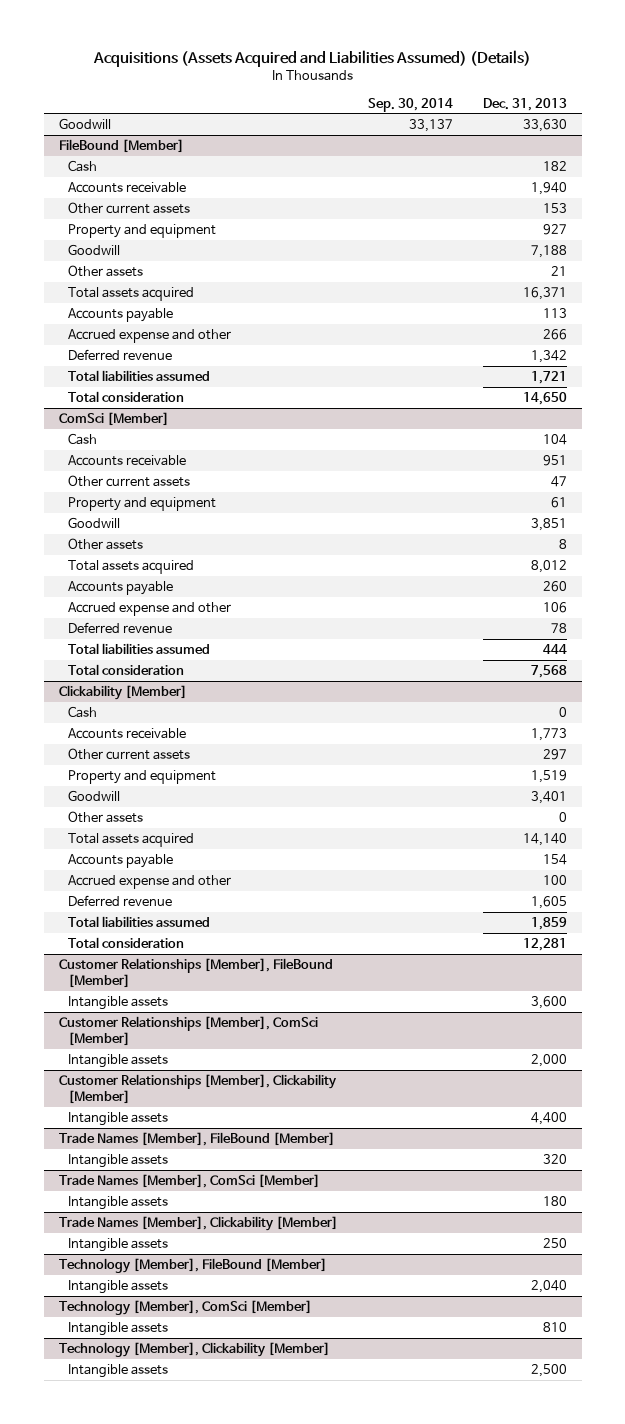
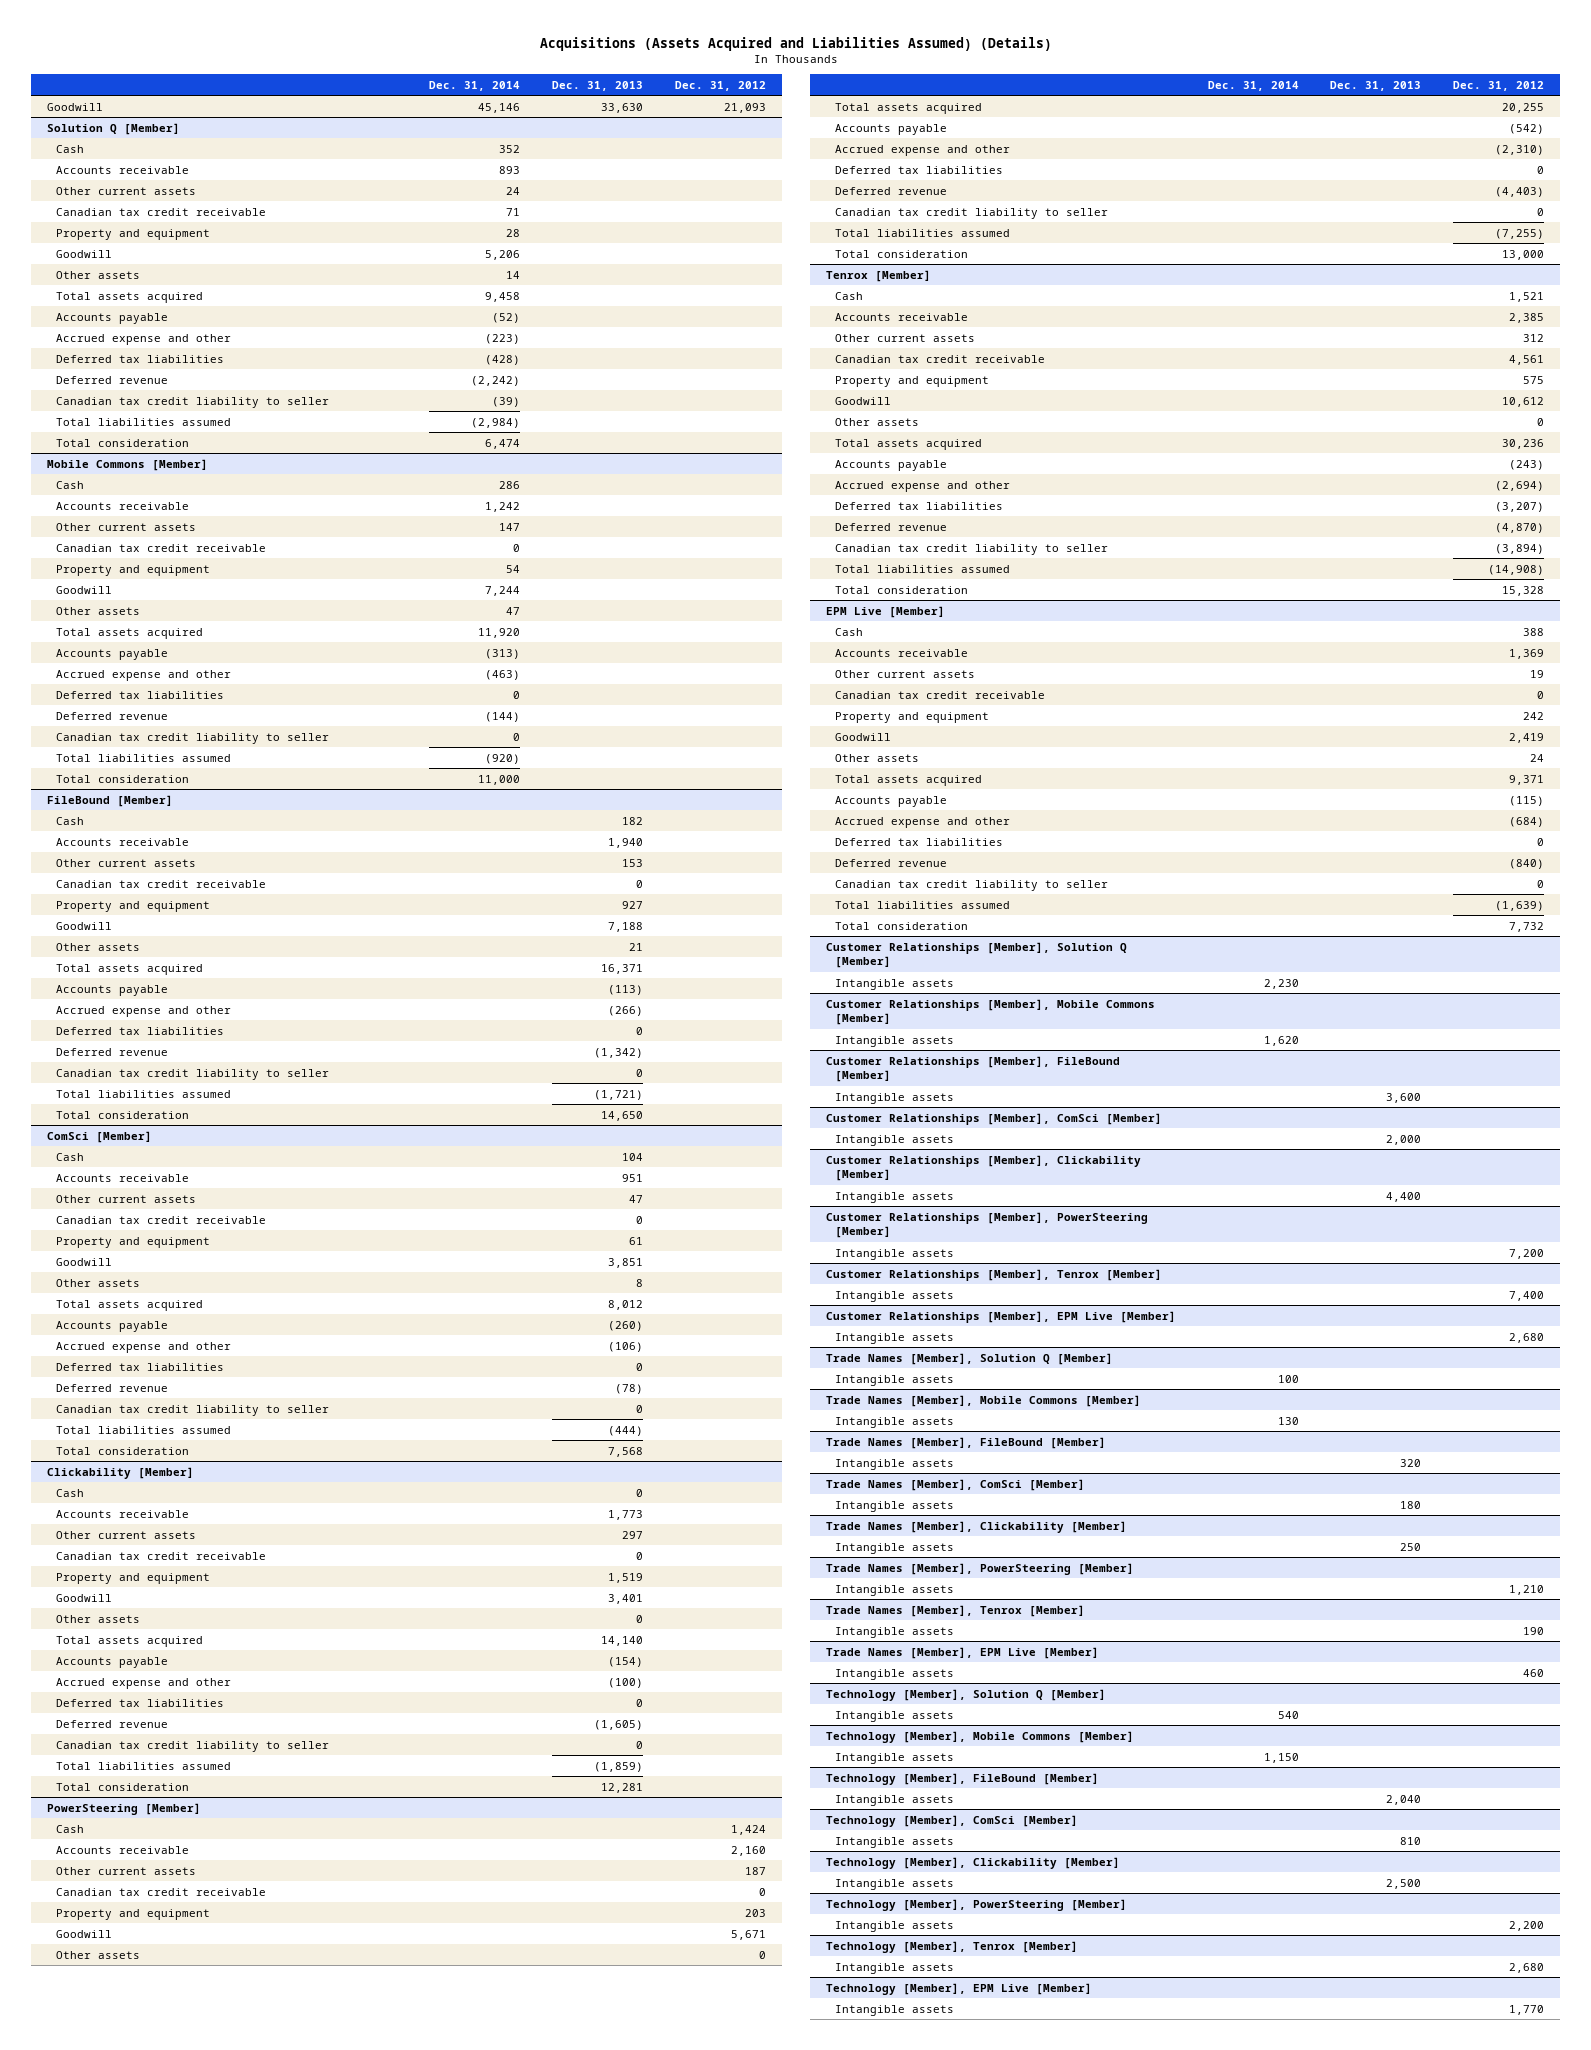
[367,97,453,112] Sep. 30, 2014 -> none
none -> [428,80,520,91] Dec. 31, 2014
none -> [674,80,766,91] Dec. 31, 2012
none -> [46,122,180,135] Solution Q [Member]
none -> [56,144,85,153] Cash
none -> [56,165,190,174] Accounts receivable
none -> [56,186,197,195] Other current assets
none -> [56,207,267,216] Canadian tax credit receivable
none -> [56,228,211,240] Property and equipment
none -> [56,249,113,258] Goodwill
none -> [56,270,141,279] Other assets
none -> [56,291,204,303] Total assets acquired
none -> [56,312,169,324] Accounts payable
none -> [56,333,232,345] Accrued expense and other
none -> [56,354,225,363] Deferred tax liabilities
none -> [56,375,169,384] Deferred revenue
none -> [56,396,330,408] Canadian tax credit liability to seller
none -> [56,417,232,426] Total liabilities assumed
none -> [56,438,190,447] Total consideration
none -> [46,458,208,471] Mobile Commons [Member]
none -> [56,480,85,489] Cash
none -> [56,501,190,510] Accounts receivable
none -> [56,522,197,531] Other current assets
none -> [56,543,267,552] Canadian tax credit receivable
none -> [56,564,211,576] Property and equipment
none -> [56,585,113,594] Goodwill
none -> [56,606,141,615] Other assets
none -> [56,627,204,639] Total assets acquired
none -> [56,648,169,660] Accounts payable
none -> [56,669,232,681] Accrued expense and other
none -> [56,690,225,699] Deferred tax liabilities
none -> [56,711,169,720] Deferred revenue
none -> [56,732,330,744] Canadian tax credit liability to seller
none -> [56,753,232,762] Total liabilities assumed
none -> [56,774,190,783] Total consideration
none -> [56,879,267,888] Canadian tax credit receivable
[542,307,567,318] 113 -> [607,984,643,995] (113)
[542,328,567,340] 266 -> [607,1005,643,1016] (266)
none -> [56,1026,225,1035] Deferred tax liabilities
[530,349,567,363] 1,342 -> [593,1047,643,1058] (1,342)
none -> [56,1068,330,1080] Canadian tax credit liability to seller
[530,370,567,384] 1,721 -> [593,1089,643,1100] (1,721)
none -> [56,1215,267,1224] Canadian tax credit receivable
[542,580,567,592] 260 -> [607,1320,643,1331] (260)
[542,601,567,613] 106 -> [607,1341,643,1352] (106)
none -> [56,1362,225,1371] Deferred tax liabilities
[550,622,567,633] 78 -> [614,1383,643,1394] (78)
none -> [56,1404,330,1416] Canadian tax credit liability to seller
[542,643,567,654] 444 -> [607,1425,643,1436] (444)
none -> [56,1551,267,1560] Canadian tax credit receivable
[542,853,567,865] 154 -> [607,1656,643,1667] (154)
[542,874,567,885] 100 -> [607,1677,643,1688] (100)
none -> [56,1698,225,1707] Deferred tax liabilities
[530,895,567,909] 1,605 -> [593,1719,643,1730] (1,605)
none -> [56,1740,330,1752] Canadian tax credit liability to seller
[530,916,567,930] 1,859 -> [593,1761,643,1772] (1,859)
none -> [46,1802,201,1815] PowerSteering [Member]
none -> [56,1824,85,1833] Cash
none -> [56,1845,190,1854] Accounts receivable
none -> [56,1866,197,1875] Other current assets
none -> [56,1887,267,1896] Canadian tax credit receivable
none -> [56,1908,211,1920] Property and equipment
none -> [56,1929,113,1938] Goodwill
none -> [56,1950,141,1959] Other assets
none -> [835,102,983,114] Total assets acquired
none -> [835,123,948,135] Accounts payable
none -> [835,144,1011,156] Accrued expense and other
none -> [835,165,1004,174] Deferred tax liabilities
none -> [835,186,948,195] Deferred revenue
none -> [835,207,1109,219] Canadian tax credit liability to seller
none -> [835,228,1011,237] Total liabilities assumed
none -> [835,249,969,258] Total consideration
none -> [825,269,931,282] Tenrox [Member]
none -> [835,291,864,300] Cash
none -> [835,312,969,321] Accounts receivable
none -> [835,333,976,342] Other current assets
none -> [835,354,1046,363] Canadian tax credit receivable
none -> [835,375,990,387] Property and equipment
none -> [835,396,892,405] Goodwill
none -> [835,417,920,426] Other assets
none -> [835,438,983,450] Total assets acquired
none -> [835,459,948,471] Accounts payable
none -> [835,480,1011,492] Accrued expense and other
none -> [835,501,1004,510] Deferred tax liabilities
none -> [835,522,948,531] Deferred revenue
none -> [835,543,1109,555] Canadian tax credit liability to seller
none -> [835,564,1011,573] Total liabilities assumed
none -> [835,585,969,594] Total consideration
none -> [825,605,945,618] EPM Live [Member]
none -> [835,627,864,636] Cash
none -> [835,648,969,657] Accounts receivable
none -> [835,669,976,678] Other current assets
none -> [835,690,1046,699] Canadian tax credit receivable
none -> [835,711,990,723] Property and equipment
none -> [835,732,892,741] Goodwill
none -> [835,753,920,762] Other assets
none -> [835,774,983,786] Total assets acquired
none -> [835,795,948,807] Accounts payable
none -> [835,816,1011,828] Accrued expense and other
none -> [835,837,1004,846] Deferred tax liabilities
none -> [835,858,948,867] Deferred revenue
none -> [835,879,1109,891] Canadian tax credit liability to seller
none -> [835,900,1011,909] Total liabilities assumed
none -> [835,921,969,930] Total consideration
none -> [825,941,1127,968] Customer Relationships [Member], Solution Q [Member]
none -> [835,978,955,990] Intangible assets
none -> [825,998,1155,1025] Customer Relationships [Member], Mobile Commons [Member]
none -> [835,1035,955,1047] Intangible assets
none -> [825,1211,1148,1238] Customer Relationships [Member], PowerSteering [Member]
none -> [835,1248,955,1260] Intangible assets
none -> [825,1268,1162,1281] Customer Relationships [Member], Tenrox [Member]
none -> [835,1290,955,1302] Intangible assets
none -> [825,1310,1176,1323] Customer Relationships [Member], EPM Live [Member]
none -> [835,1332,955,1344] Intangible assets
none -> [825,1352,1113,1365] Trade Names [Member], Solution Q [Member]
none -> [835,1374,955,1386] Intangible assets
none -> [825,1394,1141,1407] Trade Names [Member], Mobile Commons [Member]
none -> [835,1416,955,1428] Intangible assets
none -> [825,1562,1134,1575] Trade Names [Member], PowerSteering [Member]
none -> [835,1584,955,1596] Intangible assets
none -> [825,1604,1085,1617] Trade Names [Member], Tenrox [Member]
none -> [835,1626,955,1638] Intangible assets
none -> [825,1646,1099,1659] Trade Names [Member], EPM Live [Member]
none -> [835,1668,955,1680] Intangible assets
none -> [825,1688,1106,1701] Technology [Member], Solution Q [Member]
none -> [835,1710,955,1722] Intangible assets
none -> [825,1730,1134,1743] Technology [Member], Mobile Commons [Member]
none -> [835,1752,955,1764] Intangible assets
none -> [825,1898,1127,1911] Technology [Member], PowerSteering [Member]
none -> [835,1920,955,1932] Intangible assets
none -> [825,1940,1078,1953] Technology [Member], Tenrox [Member]
none -> [835,1962,955,1974] Intangible assets
none -> [825,1982,1092,1995] Technology [Member], EPM Live [Member]
none -> [835,2004,955,2016] Intangible assets

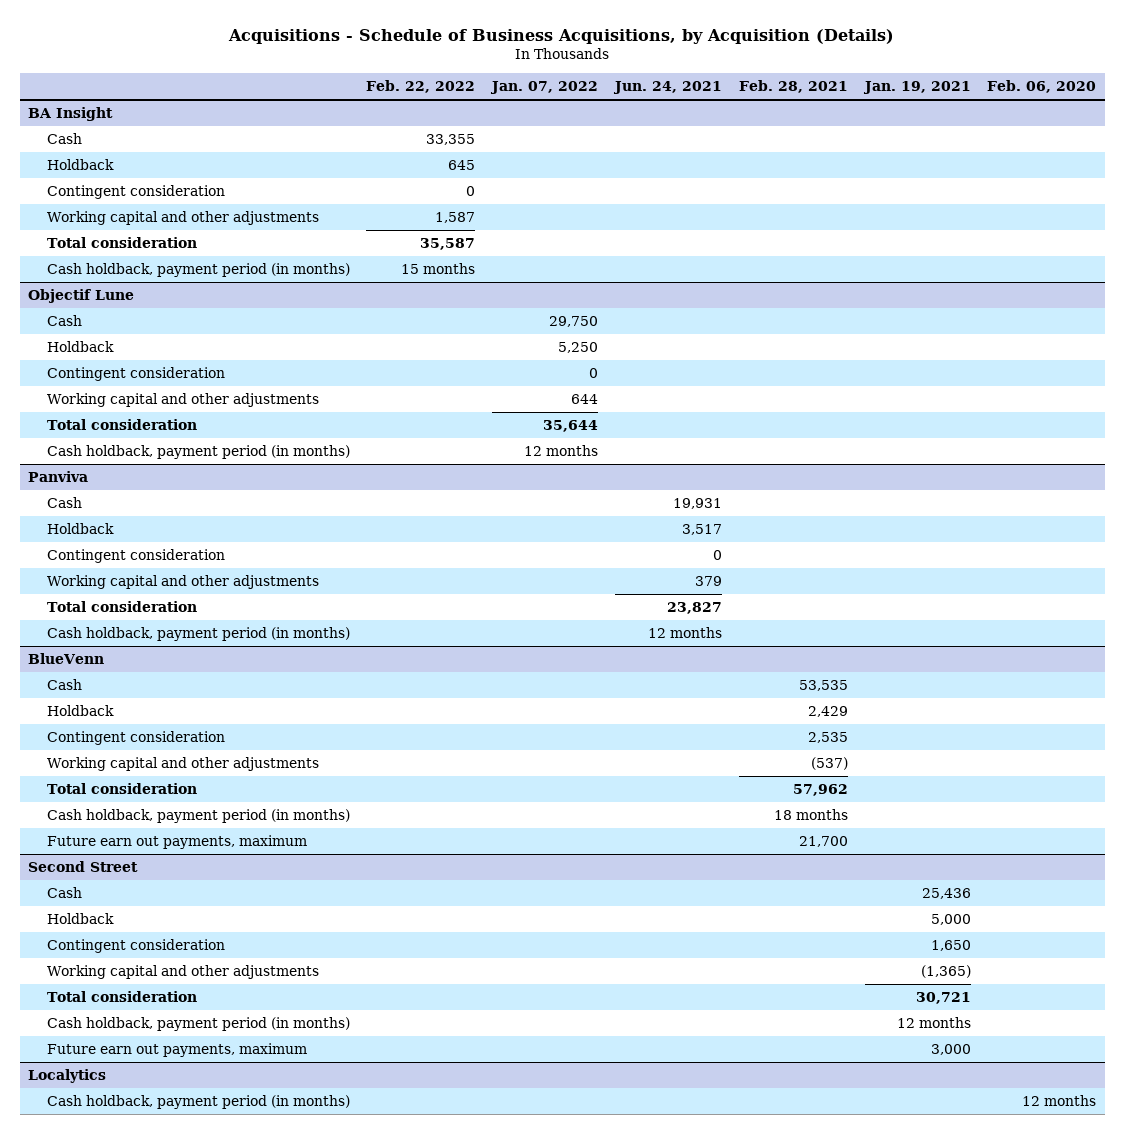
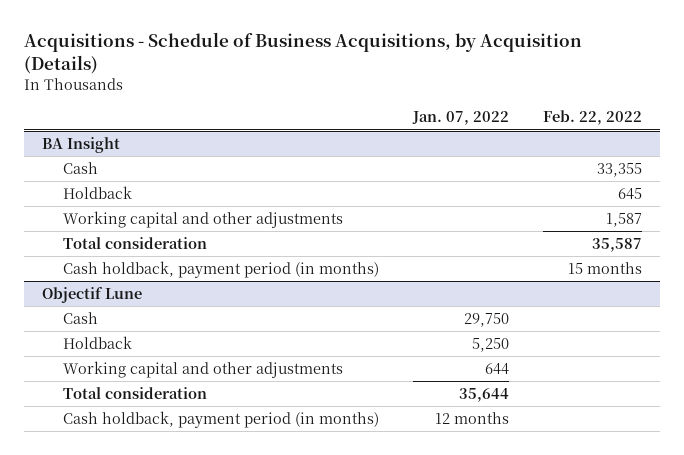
[612,81,722,95] Jun. 24, 2021 -> none
[738,80,848,94] Feb. 28, 2021 -> none
[862,81,971,95] Jan. 19, 2021 -> none
[987,80,1097,94] Feb. 06, 2020 -> none
[46,184,225,199] Contingent consideration -> none
[46,366,225,381] Contingent consideration -> none
[28,470,89,482] Panviva -> none
[46,496,82,508] Cash -> none
[46,522,114,534] Holdback -> none
[46,548,225,563] Contingent consideration -> none
[46,574,319,589] Working capital and other adjustments -> none
[46,600,197,612] Total consideration -> none
[46,626,350,641] Cash holdback, payment period (in months) -> none
[28,652,105,664] BlueVenn -> none
[46,678,82,690] Cash -> none
[46,704,114,716] Holdback -> none
[46,730,225,745] Contingent consideration -> none
[46,756,319,771] Working capital and other adjustments -> none
[46,782,197,794] Total consideration -> none
[46,808,350,823] Cash holdback, payment period (in months) -> none
[46,834,307,849] Future earn out payments, maximum -> none
[28,860,139,872] Second Street -> none
[46,886,82,898] Cash -> none
[46,912,114,924] Holdback -> none
[46,938,225,953] Contingent consideration -> none
[46,964,319,979] Working capital and other adjustments -> none
[46,990,197,1002] Total consideration -> none
[46,1016,350,1031] Cash holdback, payment period (in months) -> none
[46,1042,307,1057] Future earn out payments, maximum -> none
[28,1068,107,1083] Localytics -> none
[46,1094,350,1109] Cash holdback, payment period (in months) -> none

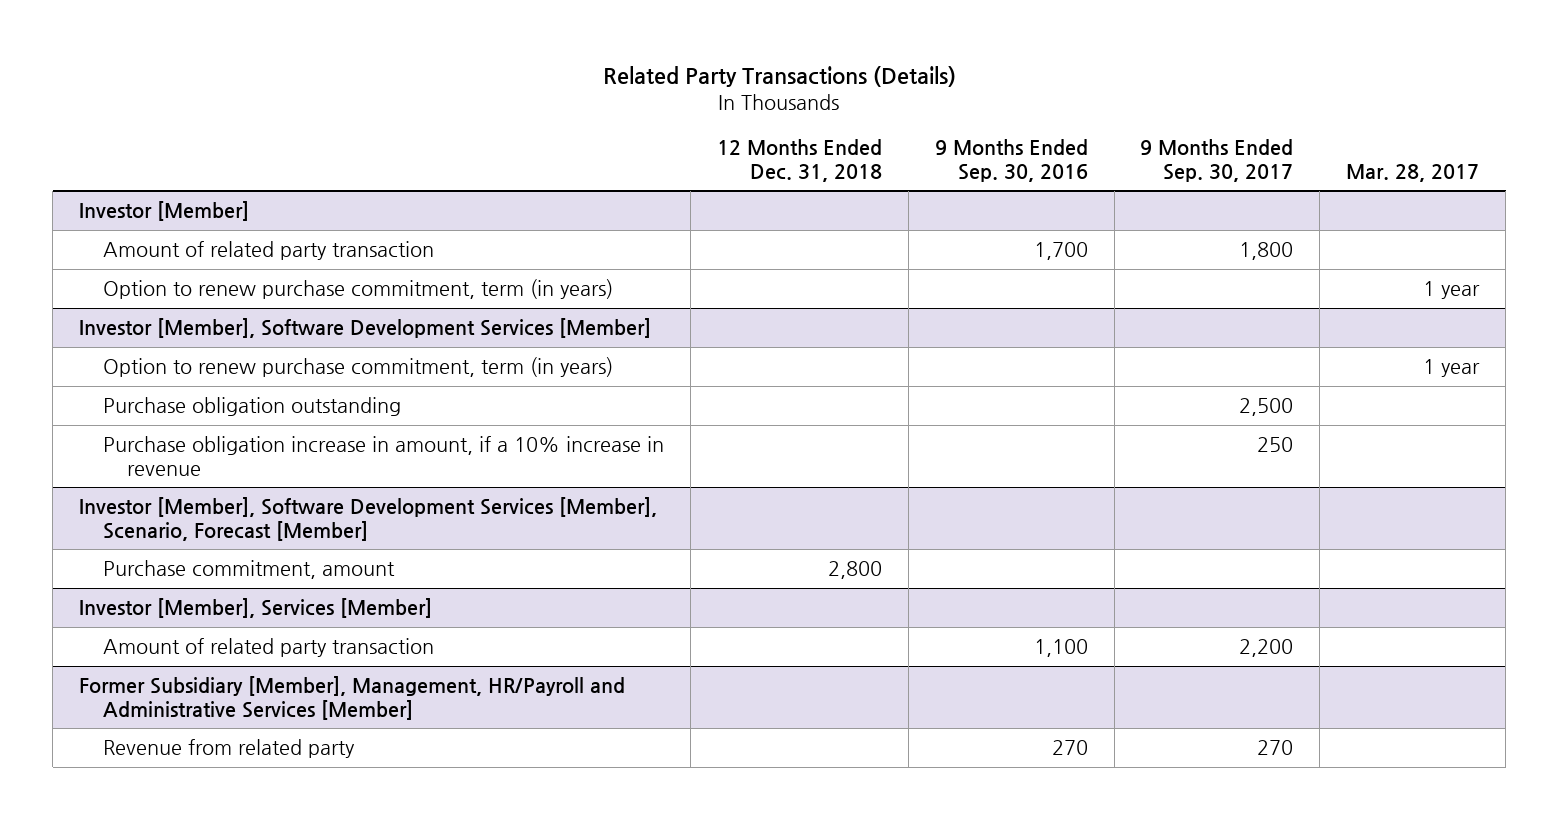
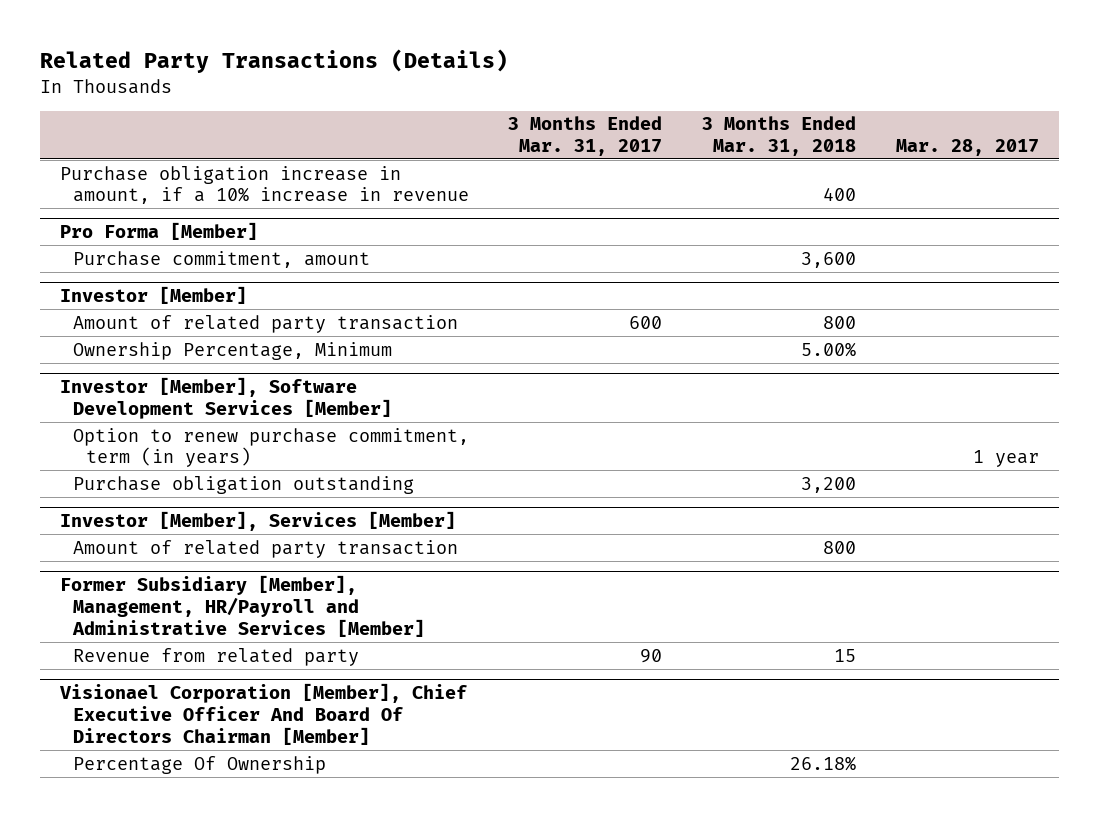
[716,139,882,182] 12 Months Ended Dec. 31, 2018 -> none
[934,139,1088,182] 9 Months Ended Sep. 30, 2016 -> none
[1140,139,1294,182] 9 Months Ended Sep. 30, 2017 -> none
none -> [508,116,663,157] 3 Months Ended Mar. 31, 2017
none -> [702,116,857,157] 3 Months Ended Mar. 31, 2018
none -> [59,165,469,205] Purchase obligation increase in amount, if a 10% increase in revenue
none -> [59,222,258,241] Pro Forma [Member]
none -> [72,250,370,268] Purchase commitment, amount
[103,279,614,300] Option to renew purchase commitment, term (in years) -> none
none -> [72,341,392,360] Ownership Percentage, Minimum
[103,436,665,476] Purchase obligation increase in amount, if a 10% increase in revenue -> none
[78,497,657,541] Investor [Member], Software Development Services [Member], Scenario, Forecast [Member] -> none
[103,560,396,580] Purchase commitment, amount -> none
none -> [58,683,467,745] Visionael Corporation [Member], Chief Executive Officer And Board Of Directors Chairman [Member]
none -> [72,755,326,774] Percentage Of Ownership

